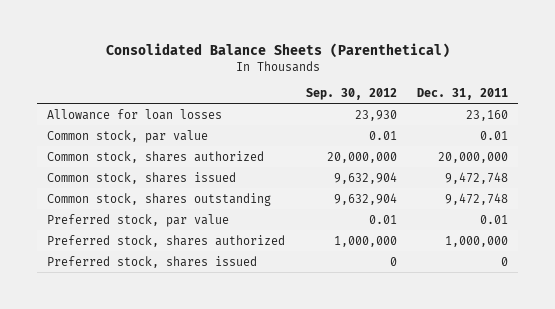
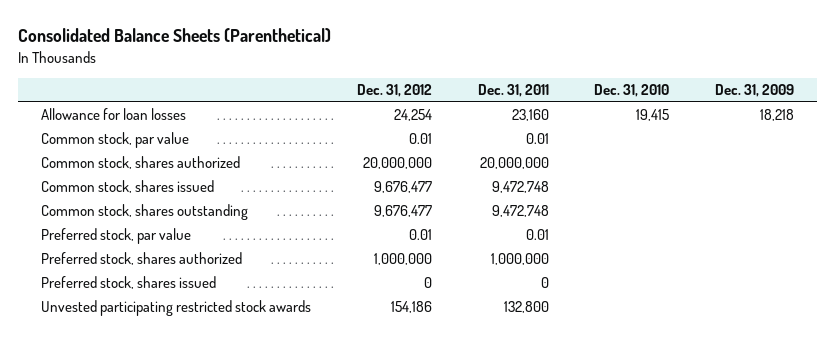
[305,87,397,100] Sep. 30, 2012 -> none
none -> [357,84,433,98] Dec. 31, 2012
none -> [594,84,670,98] Dec. 31, 2010
none -> [715,84,795,98] Dec. 31, 2009
none -> [41,300,312,317] Unvested participating restricted stock awards

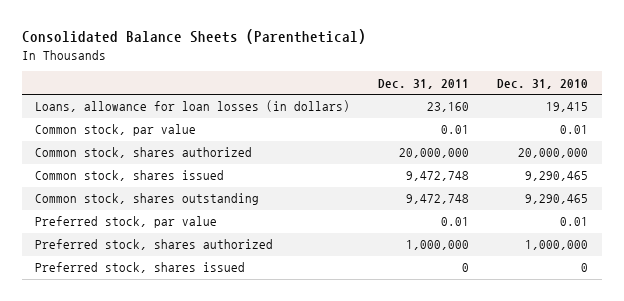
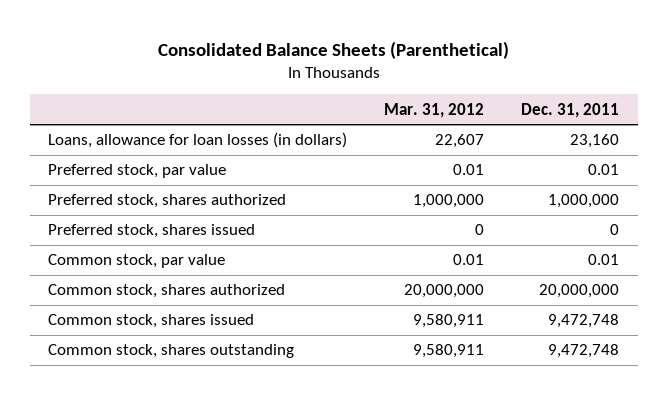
[497,78,589,89] Dec. 31, 2010 -> none
none -> [384,102,485,118] Mar. 31, 2012
[35,216,218,229] Preferred stock, par value -> [48,164,227,179] Preferred stock, par value
[35,239,274,251] Preferred stock, shares authorized -> [48,194,287,209] Preferred stock, shares authorized
[35,262,246,274] Preferred stock, shares issued -> [48,224,256,239] Preferred stock, shares issued

